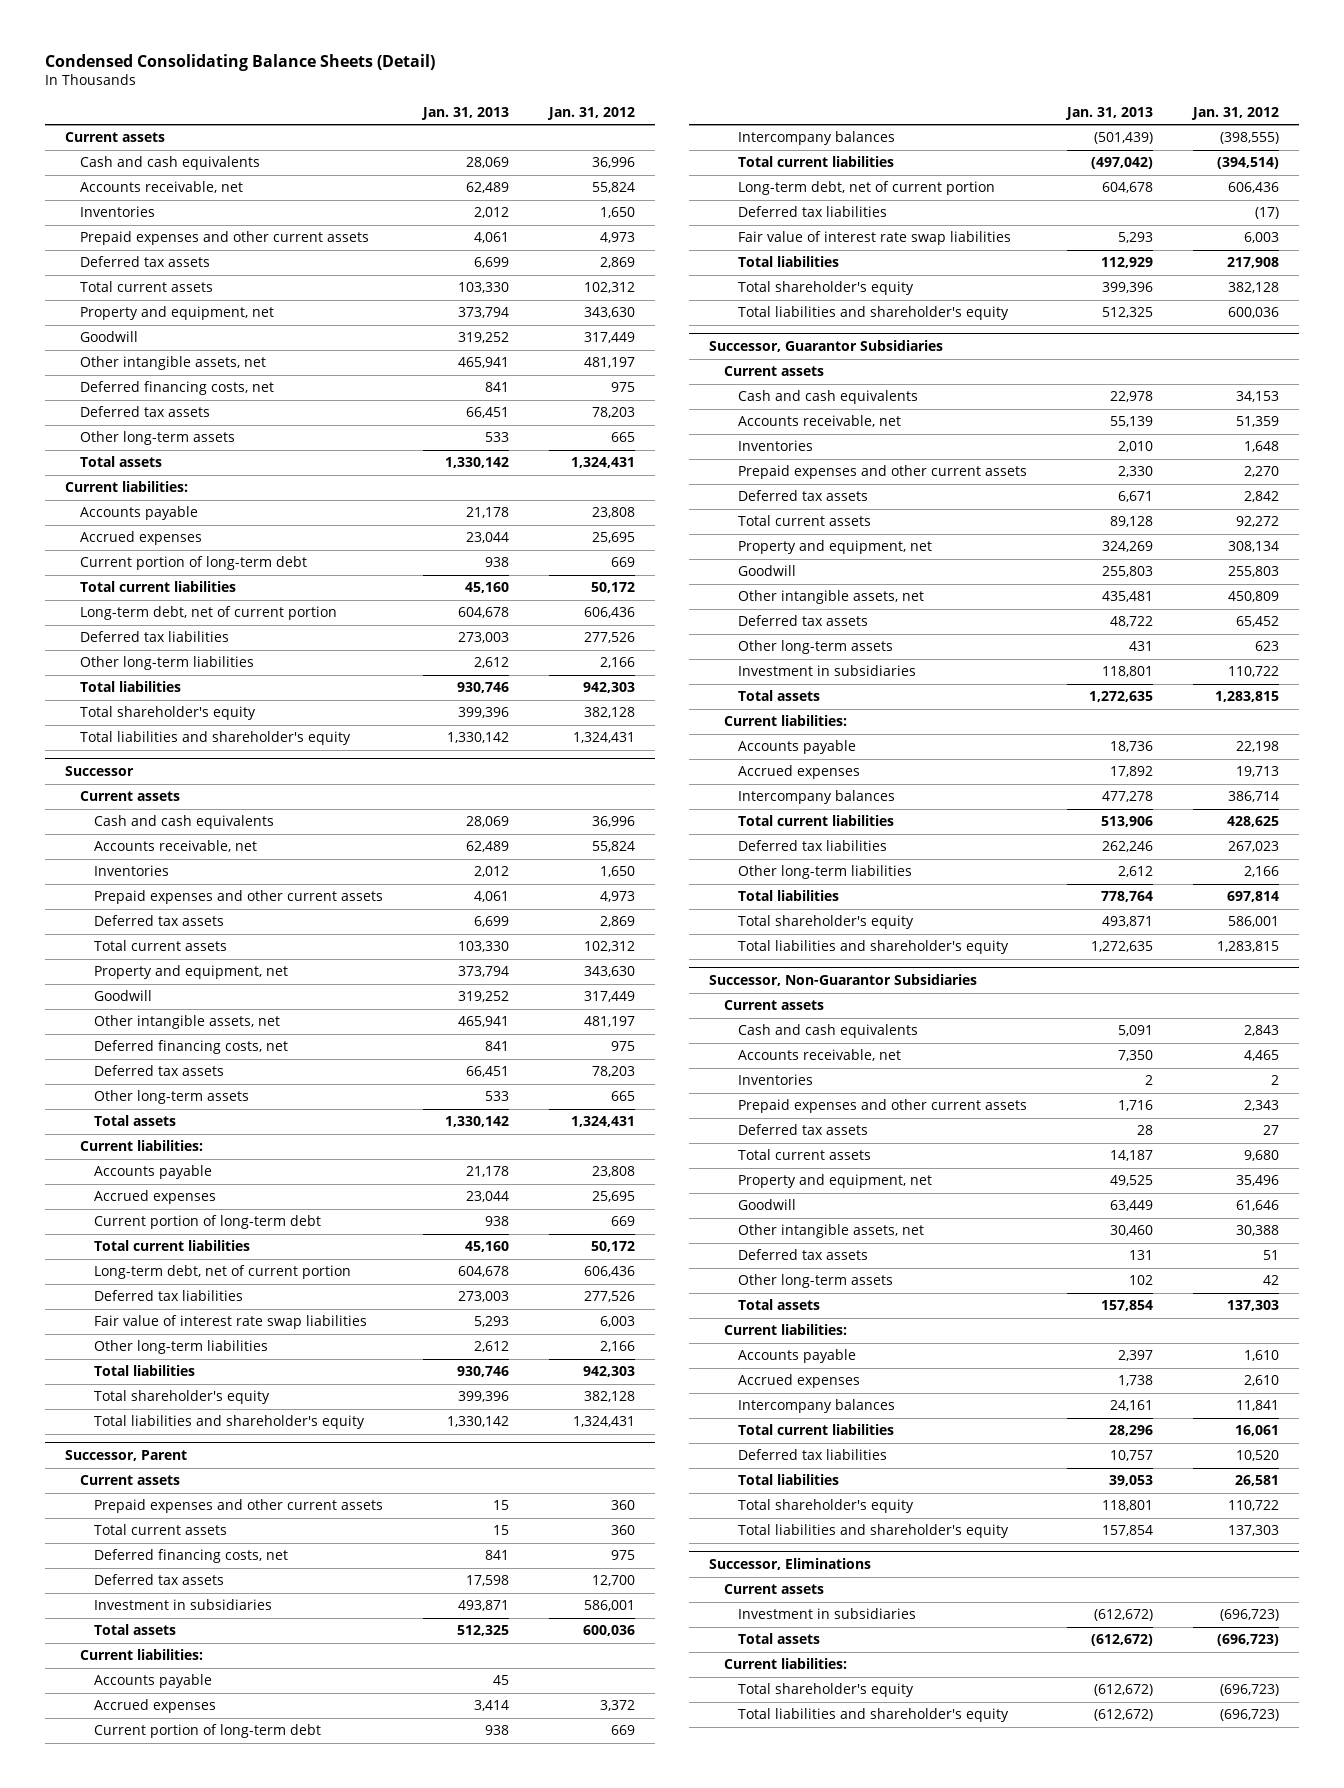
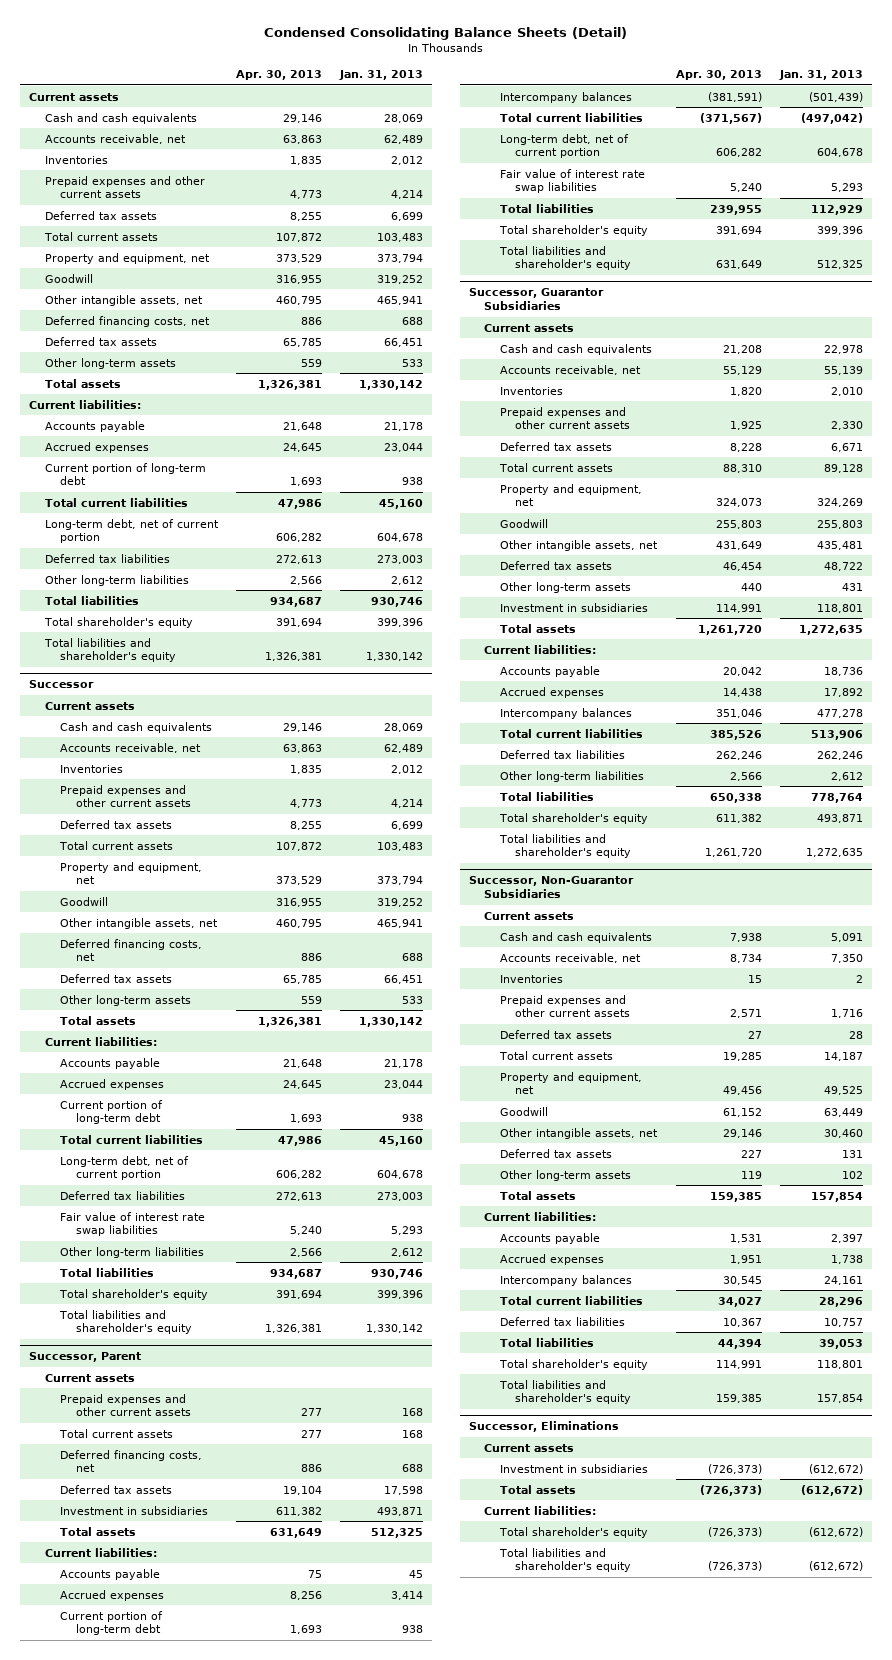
[546,106,635,120] Jan. 31, 2012 -> none
none -> [235,70,322,81] Apr. 30, 2013
[473,232,509,244] 4,061 -> [391,190,424,200] 4,214
[457,282,509,294] 103,330 -> [377,232,424,242] 103,483
[484,382,509,393] 841 -> [402,316,424,325] 688
[473,891,509,903] 4,061 -> [391,799,424,809] 4,214
[457,941,509,953] 103,330 -> [377,841,424,851] 103,483
[484,1041,509,1052] 841 -> [402,953,424,962] 688
[492,1500,509,1511] 15 -> [402,1408,424,1417] 168
[492,1525,509,1536] 15 -> [402,1429,424,1438] 168
[484,1550,509,1561] 841 -> [402,1464,424,1473] 688
[738,206,888,218] Deferred tax liabilities -> none

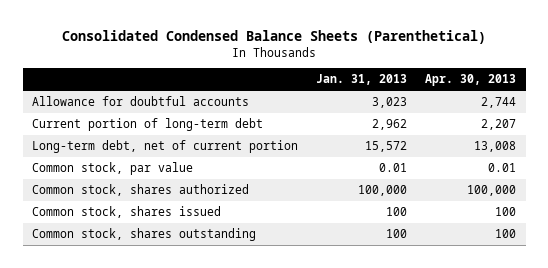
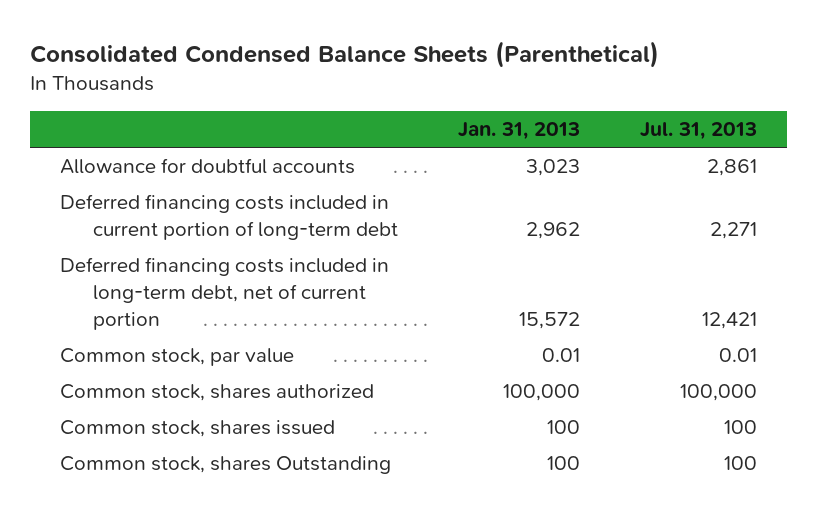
[425,74,517,87] Apr. 30, 2013 -> none
none -> [640,122,758,141] Jul. 31, 2013
[31,118,263,132] Current portion of long-term debt -> [59,194,399,241] Deferred financing costs included in current portion of long-term debt
[31,140,298,154] Long-term debt, net of current portion -> [59,257,389,330] Deferred financing costs included in long-term debt, net of current portion
[31,228,256,242] Common stock, shares outstanding -> [59,456,391,475] Common stock, shares Outstanding

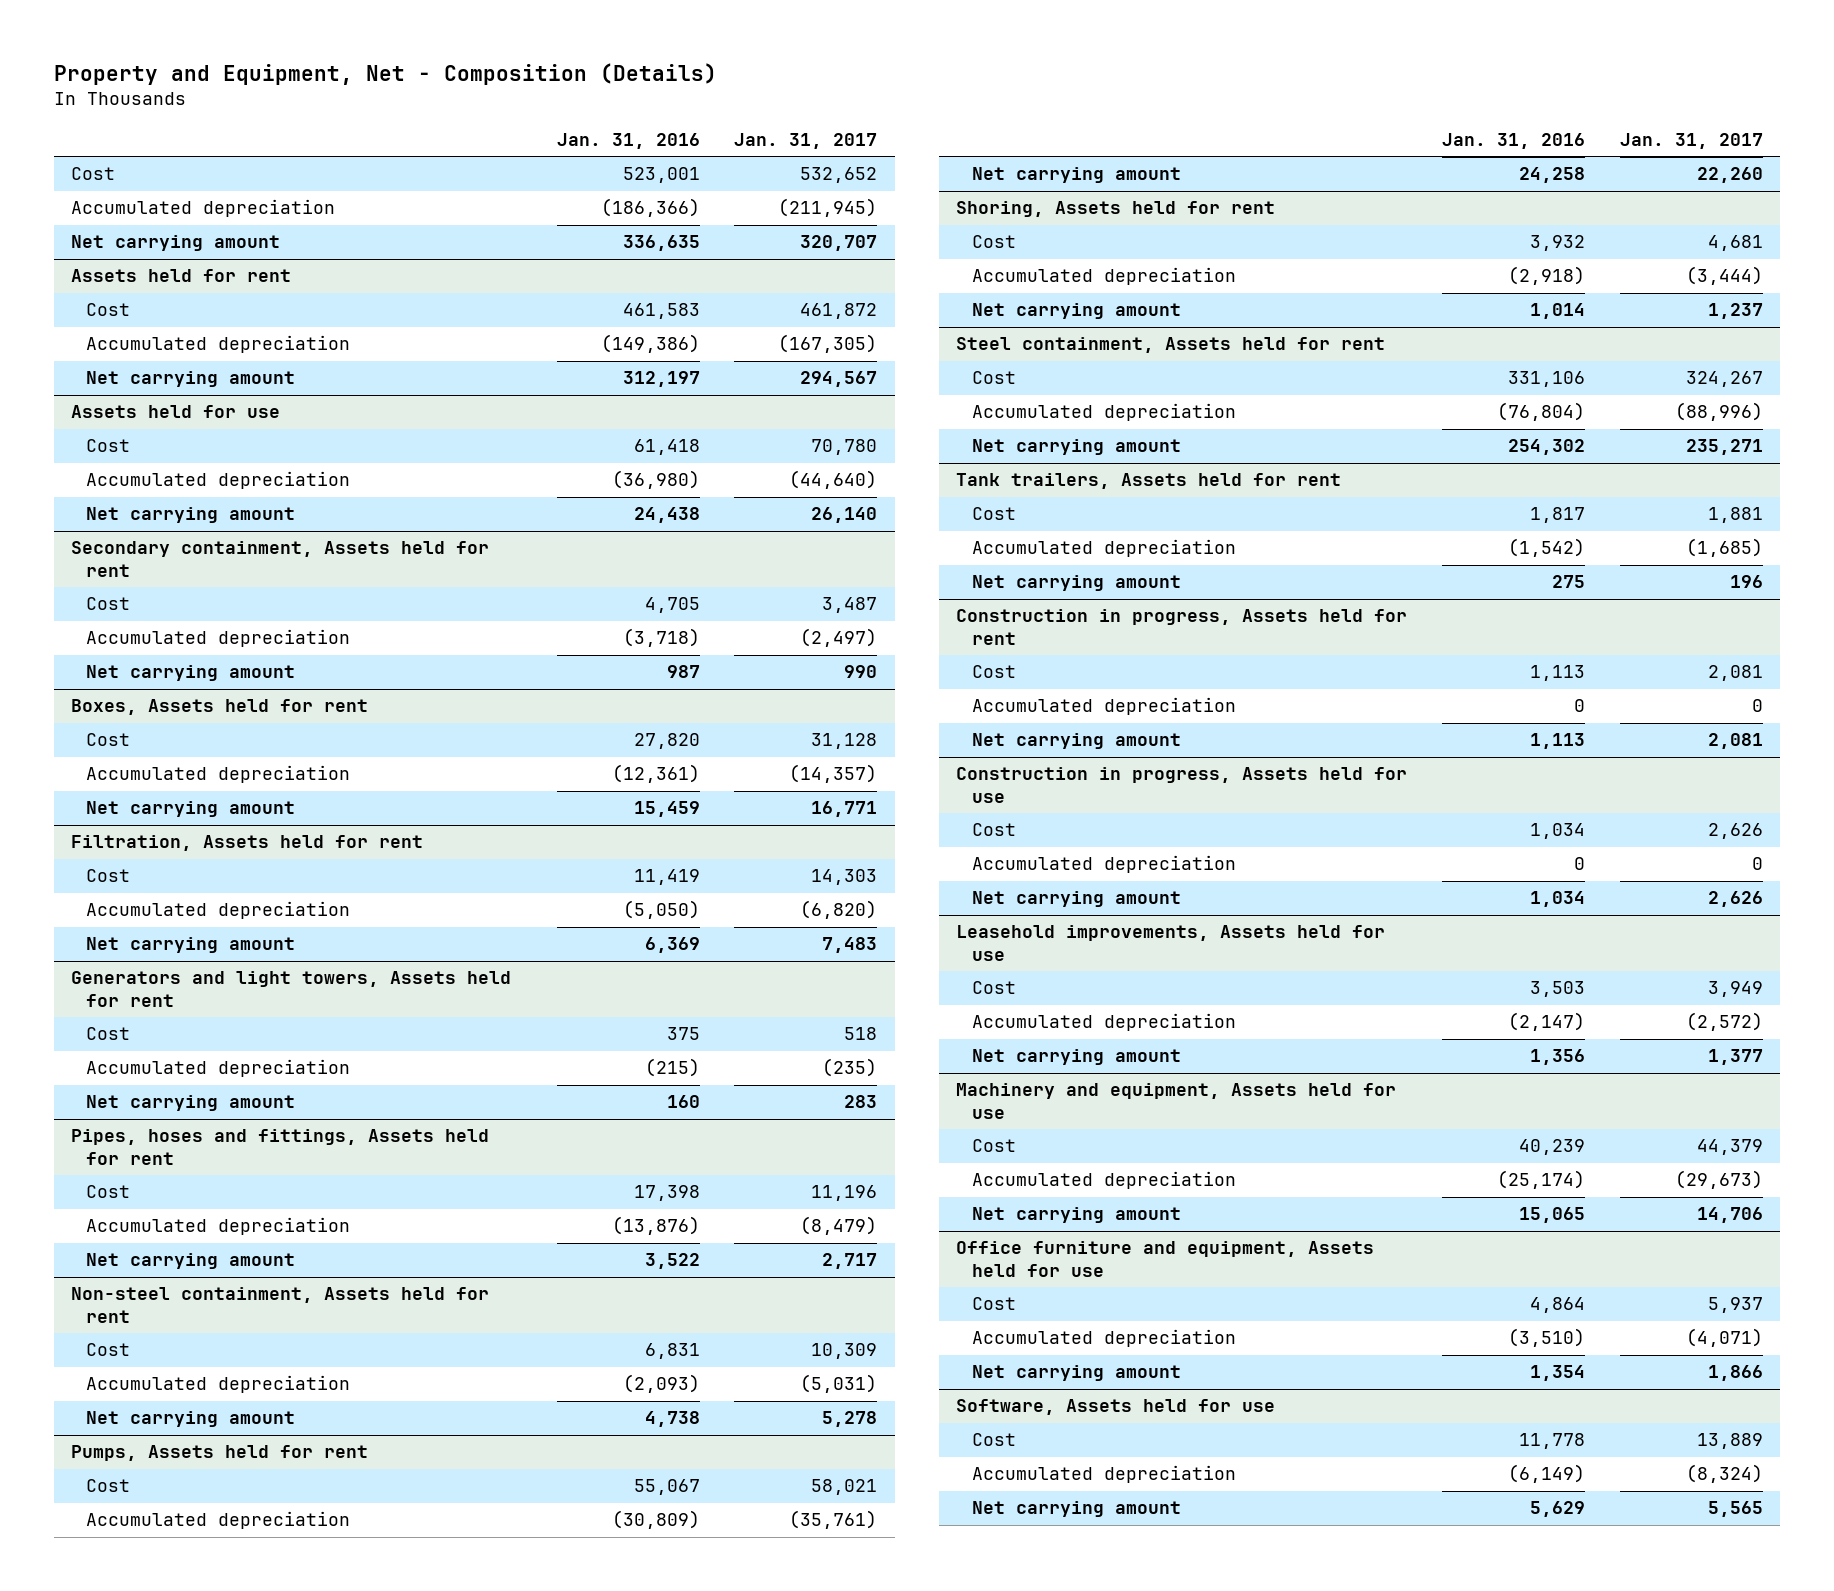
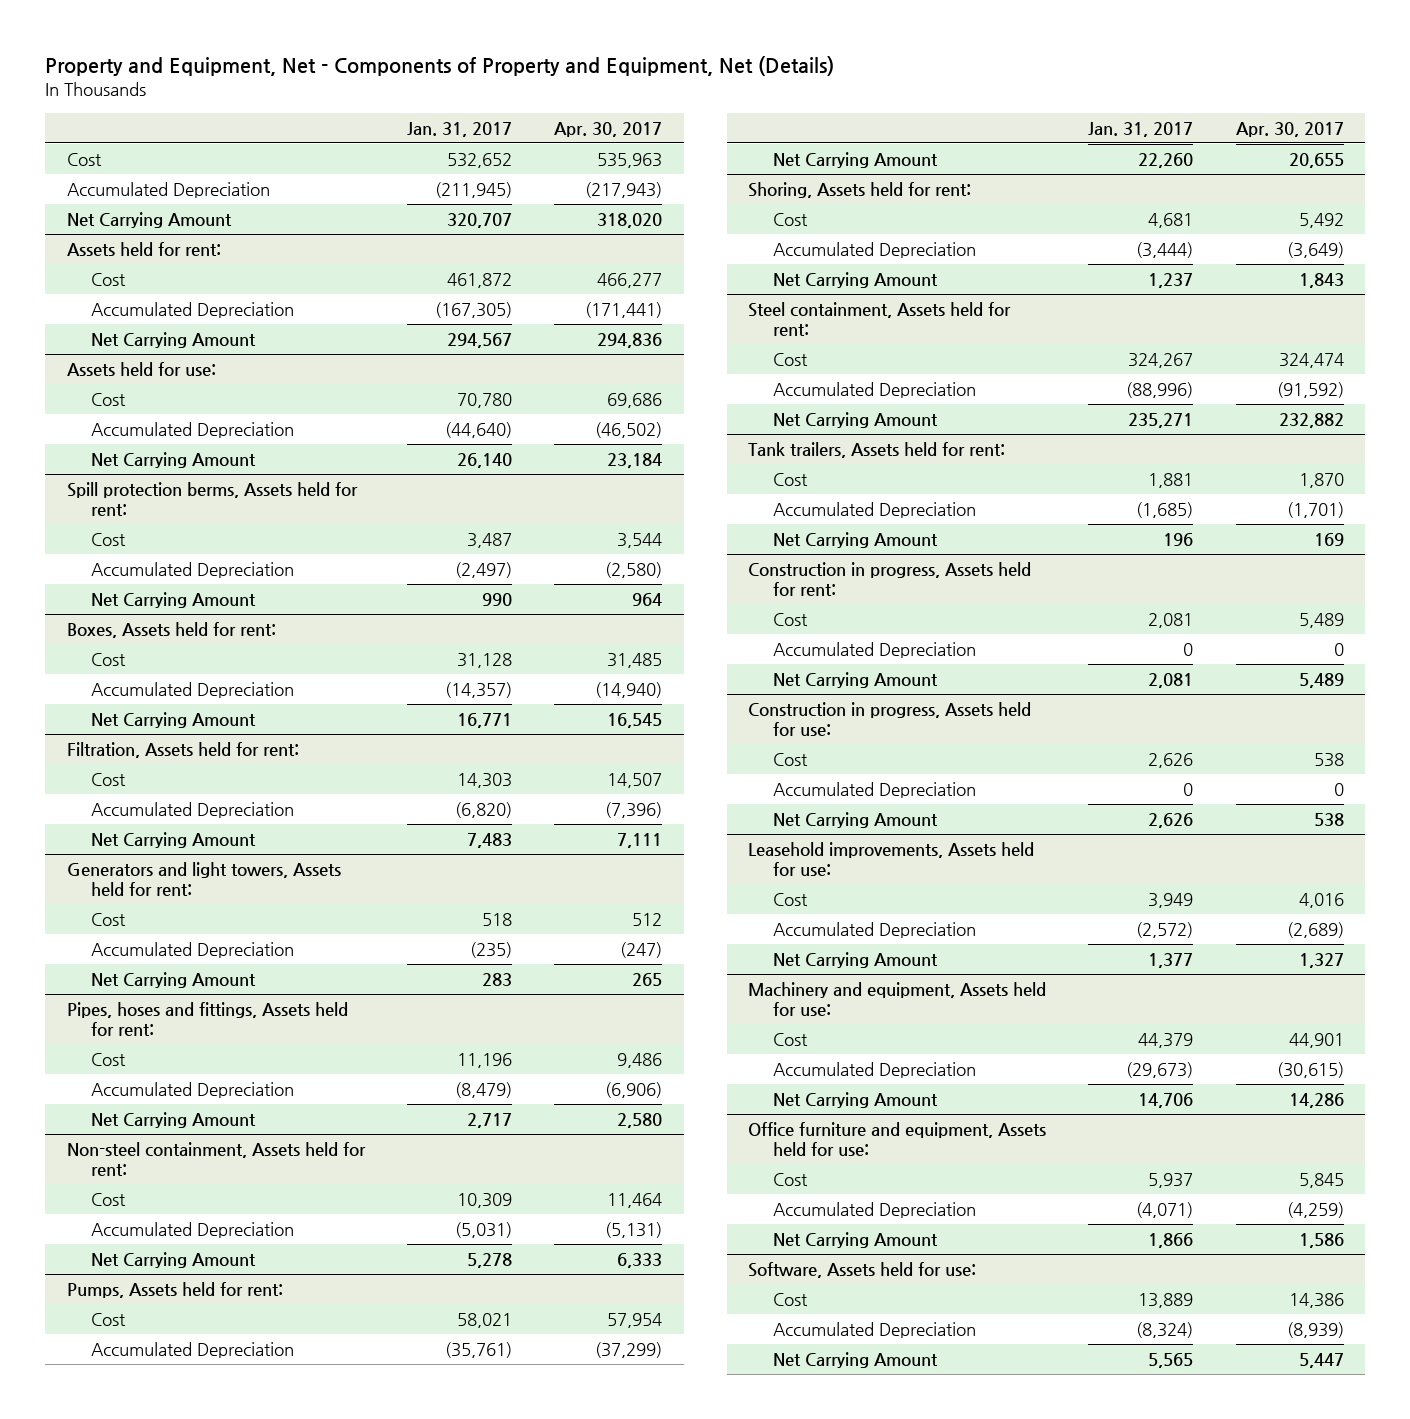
[53,63,717,86] Property and Equipment, Net - Composition (Details) -> [45,56,835,77] Property and Equipment, Net - Components of Property and Equipment, Net (Details)
[556,132,700,149] Jan. 31, 2016 -> none
none -> [554,121,663,137] Apr. 30, 2017
[70,199,335,218] Accumulated depreciation -> [66,181,270,198] Accumulated Depreciation
[70,235,280,252] Net carrying amount -> [66,211,232,228] Net Carrying Amount
[70,269,291,283] Assets held for rent -> [66,241,221,256] Assets held for rent:
[86,335,351,354] Accumulated depreciation -> [91,301,295,318] Accumulated Depreciation
[86,371,296,388] Net carrying amount -> [91,331,257,348] Net Carrying Amount
[70,405,280,419] Assets held for use -> [66,361,216,376] Assets held for use:
[70,541,489,577] Secondary containment, Assets held for rent -> none
[86,471,351,490] Accumulated depreciation -> [91,421,295,438] Accumulated Depreciation
[86,507,296,524] Net carrying amount -> [91,451,257,468] Net Carrying Amount
none -> [66,481,358,516] Spill protection berms, Assets held for rent:
[86,629,351,648] Accumulated depreciation -> [91,561,295,578] Accumulated Depreciation
[86,665,296,682] Net carrying amount -> [91,591,257,608] Net Carrying Amount
[70,699,368,716] Boxes, Assets held for rent -> [66,621,276,638] Boxes, Assets held for rent:
[86,765,351,784] Accumulated depreciation -> [91,681,295,698] Accumulated Depreciation
[86,801,296,818] Net carrying amount -> [91,711,257,728] Net Carrying Amount
[70,835,423,852] Filtration, Assets held for rent -> [66,741,299,758] Filtration, Assets held for rent:
[86,901,351,920] Accumulated depreciation -> [91,801,295,818] Accumulated Depreciation
[86,937,296,954] Net carrying amount -> [91,831,257,848] Net Carrying Amount
[70,971,511,1007] Generators and light towers, Assets held for rent -> [66,861,341,896] Generators and light towers, Assets held for rent:
[86,1059,351,1078] Accumulated depreciation -> [91,941,295,958] Accumulated Depreciation
[86,1095,296,1112] Net carrying amount -> [91,971,257,988] Net Carrying Amount
[70,1129,489,1165] Pipes, hoses and fittings, Assets held for rent -> [66,1001,348,1036] Pipes, hoses and fittings, Assets held for rent:
[86,1217,351,1236] Accumulated depreciation -> [91,1081,295,1098] Accumulated Depreciation
[86,1253,296,1270] Net carrying amount -> [91,1111,257,1128] Net Carrying Amount
[70,1287,489,1323] Non-steel containment, Assets held for rent -> [66,1141,366,1176] Non-steel containment, Assets held for rent:
[86,1375,351,1394] Accumulated depreciation -> [91,1221,295,1238] Accumulated Depreciation
[86,1411,296,1428] Net carrying amount -> [91,1251,257,1268] Net Carrying Amount
[70,1445,368,1462] Pumps, Assets held for rent -> [66,1281,283,1298] Pumps, Assets held for rent:
[86,1511,351,1530] Accumulated depreciation -> [91,1341,295,1358] Accumulated Depreciation
[971,167,1181,184] Net carrying amount -> [772,151,938,168] Net Carrying Amount
[956,201,1276,218] Shoring, Assets held for rent -> [747,181,971,198] Shoring, Assets held for rent:
[971,267,1236,286] Accumulated depreciation -> [772,241,976,258] Accumulated Depreciation
[971,303,1181,320] Net carrying amount -> [772,271,938,288] Net Carrying Amount
[956,337,1386,354] Steel containment, Assets held for rent -> [747,301,1011,336] Steel containment, Assets held for rent:
[971,403,1236,422] Accumulated depreciation -> [772,381,976,398] Accumulated Depreciation
[971,439,1181,456] Net carrying amount -> [772,411,938,428] Net Carrying Amount
[956,473,1342,490] Tank trailers, Assets held for rent -> [747,441,1005,458] Tank trailers, Assets held for rent:
[971,539,1236,558] Accumulated depreciation -> [772,501,976,518] Accumulated Depreciation
[971,575,1181,592] Net carrying amount -> [772,531,938,548] Net Carrying Amount
[956,609,1408,645] Construction in progress, Assets held for rent -> [747,561,1031,596] Construction in progress, Assets held for rent:
[971,697,1236,716] Accumulated depreciation -> [772,641,976,658] Accumulated Depreciation
[971,733,1181,750] Net carrying amount -> [772,671,938,688] Net Carrying Amount
[956,767,1408,803] Construction in progress, Assets held for use -> [747,701,1031,736] Construction in progress, Assets held for use:
[971,855,1236,874] Accumulated depreciation -> [772,781,976,798] Accumulated Depreciation
[971,891,1181,908] Net carrying amount -> [772,811,938,828] Net Carrying Amount
[956,925,1386,961] Leasehold improvements, Assets held for use -> [747,841,1034,876] Leasehold improvements, Assets held for use:
[971,1013,1236,1032] Accumulated depreciation -> [772,921,976,938] Accumulated Depreciation
[971,1049,1181,1066] Net carrying amount -> [772,951,938,968] Net Carrying Amount
[956,1083,1397,1119] Machinery and equipment, Assets held for use -> [747,981,1046,1016] Machinery and equipment, Assets held for use:
[971,1171,1236,1190] Accumulated depreciation -> [772,1061,976,1078] Accumulated Depreciation
[971,1207,1181,1224] Net carrying amount -> [772,1091,938,1108] Net Carrying Amount
[956,1241,1375,1277] Office furniture and equipment, Assets held for use -> [747,1121,1046,1156] Office furniture and equipment, Assets held for use:
[971,1329,1236,1348] Accumulated depreciation -> [772,1201,976,1218] Accumulated Depreciation
[971,1365,1181,1382] Net carrying amount -> [772,1231,938,1248] Net Carrying Amount
[956,1399,1276,1416] Software, Assets held for use -> [747,1261,976,1278] Software, Assets held for use:
[971,1465,1236,1484] Accumulated depreciation -> [772,1321,976,1338] Accumulated Depreciation
[971,1501,1181,1518] Net carrying amount -> [772,1351,938,1368] Net Carrying Amount

